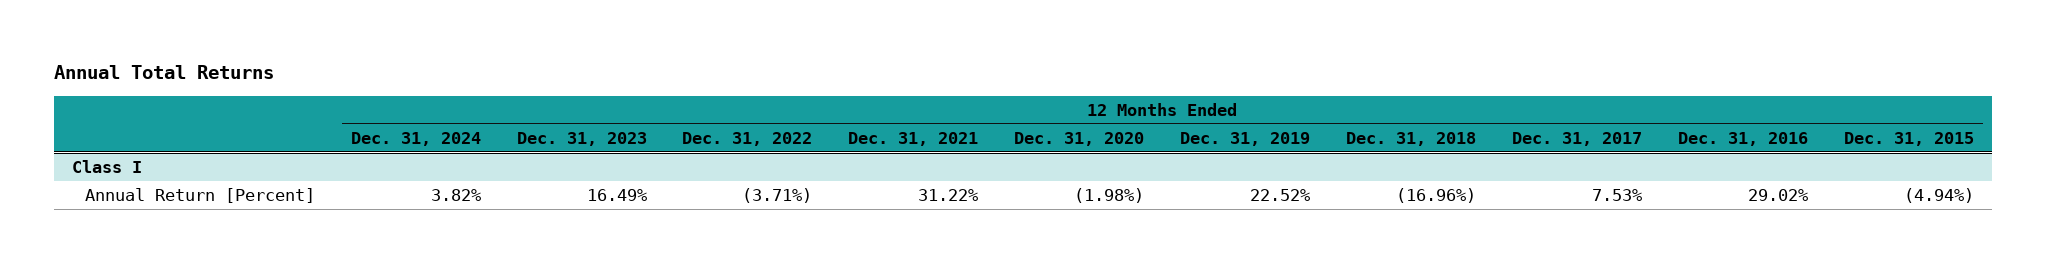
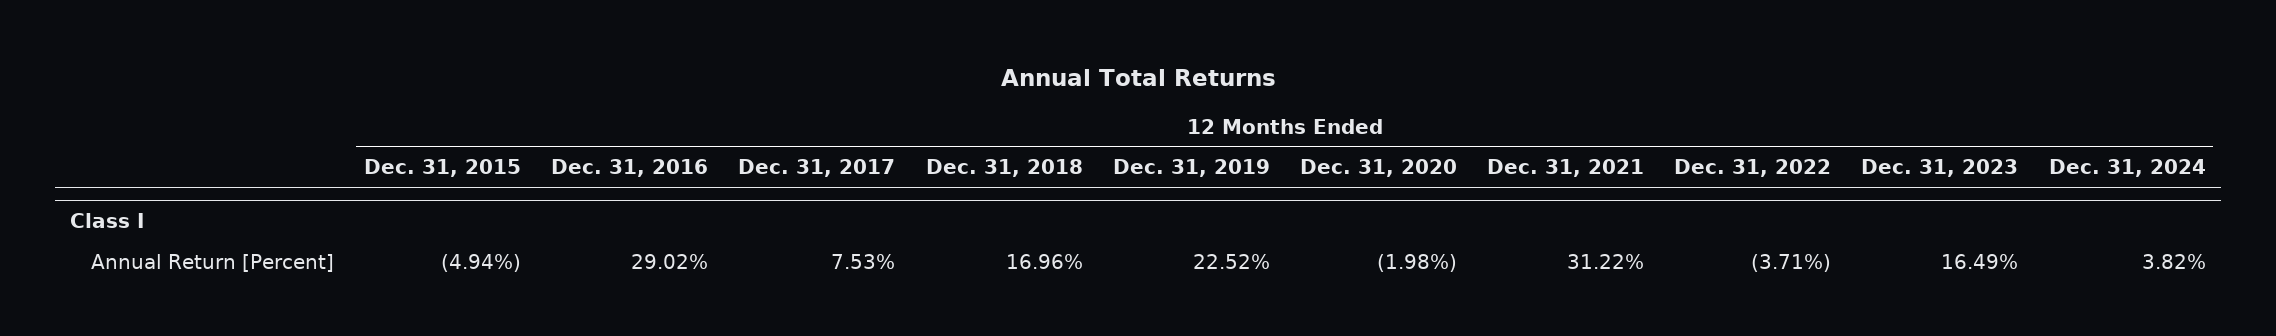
[1395,187,1476,203] (16.96%) -> [1005,253,1083,269] 16.96%

